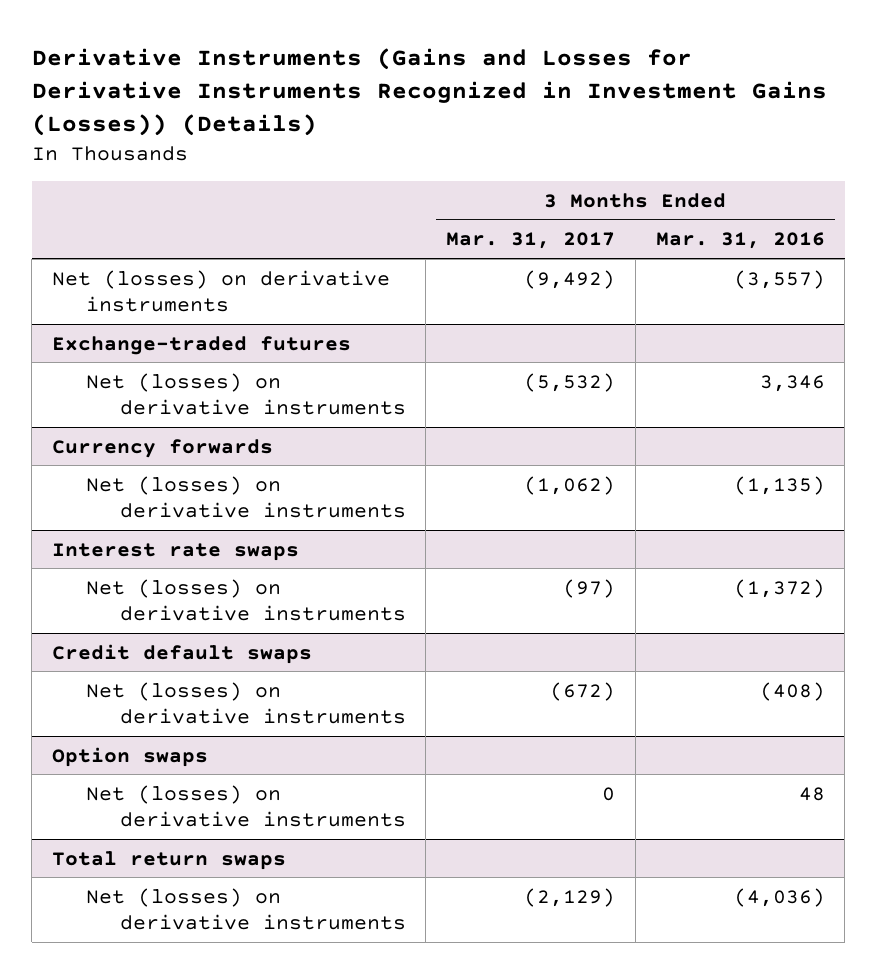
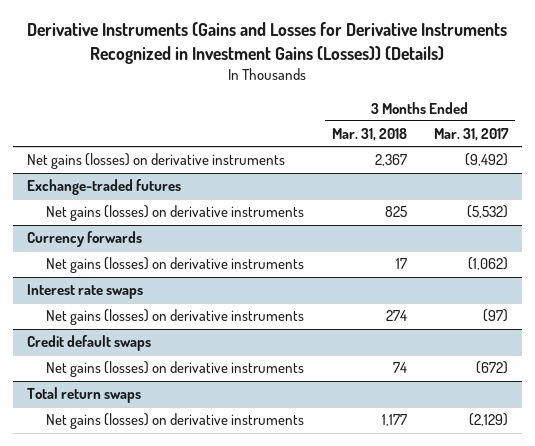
[655,232,825,250] Mar. 31, 2016 -> none
none -> [331,128,407,142] Mar. 31, 2018
[51,269,390,313] Net (losses) on derivative instruments -> [26,153,285,170] Net gains (losses) on derivative instruments
[85,372,406,416] Net (losses) on derivative instruments -> [45,205,304,222] Net gains (losses) on derivative instruments
[85,475,406,519] Net (losses) on derivative instruments -> [45,257,304,274] Net gains (losses) on derivative instruments
[85,578,406,622] Net (losses) on derivative instruments -> [45,309,304,326] Net gains (losses) on derivative instruments
[51,746,208,767] Option swaps -> none
[85,784,406,828] Net (losses) on derivative instruments -> none
[85,681,406,725] Net (losses) on derivative instruments -> [45,361,304,378] Net gains (losses) on derivative instruments
[85,887,406,931] Net (losses) on derivative instruments -> [45,413,304,430] Net gains (losses) on derivative instruments

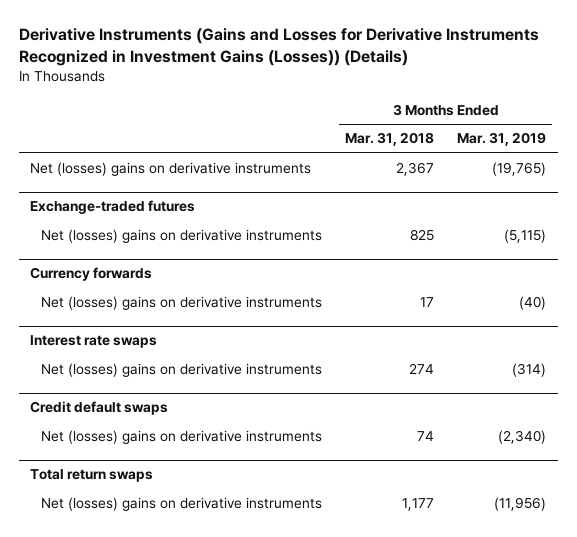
[434,128,510,142] Mar. 31, 2017 -> none
none -> [457,132,547,147] Mar. 31, 2019
[26,153,285,170] Net gains (losses) on derivative instruments -> [30,162,312,177] Net (losses) gains on derivative instruments
[45,205,304,222] Net gains (losses) on derivative instruments -> [40,229,322,244] Net (losses) gains on derivative instruments
[45,257,304,274] Net gains (losses) on derivative instruments -> [40,296,322,311] Net (losses) gains on derivative instruments
[45,309,304,326] Net gains (losses) on derivative instruments -> [40,363,322,378] Net (losses) gains on derivative instruments
[45,361,304,378] Net gains (losses) on derivative instruments -> [40,430,322,445] Net (losses) gains on derivative instruments
[45,413,304,430] Net gains (losses) on derivative instruments -> [40,497,322,512] Net (losses) gains on derivative instruments

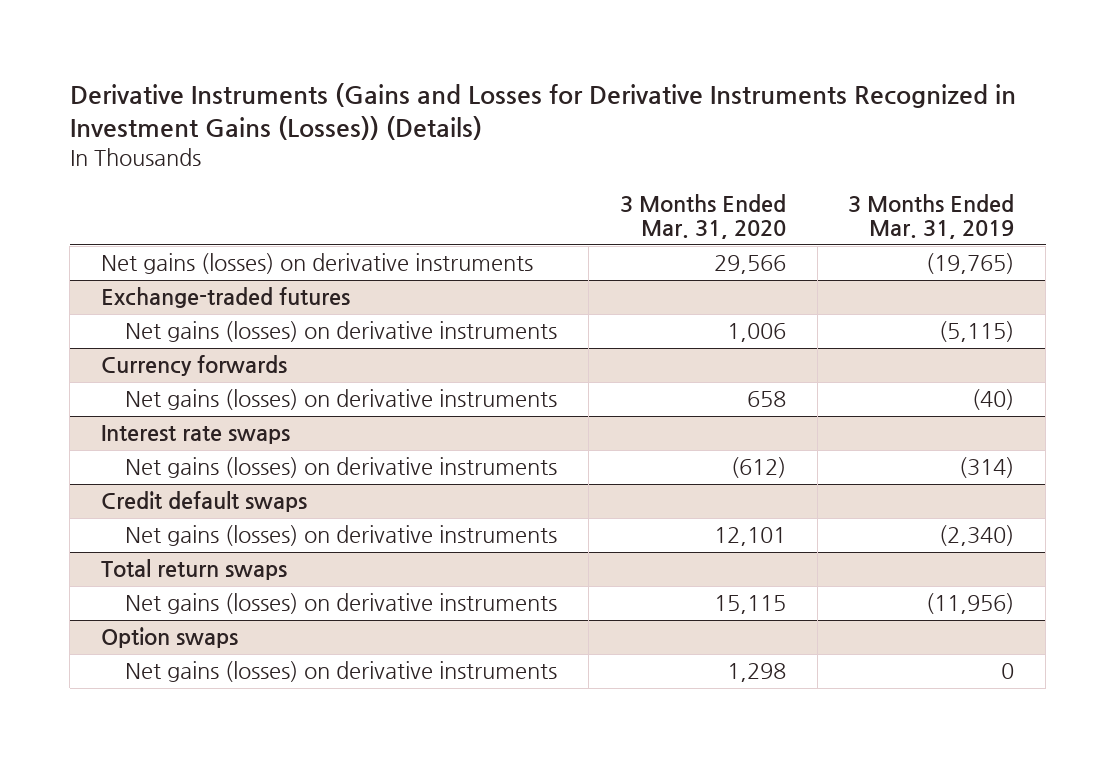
[345,132,435,147] Mar. 31, 2018 -> none
none -> [619,193,786,240] 3 Months Ended Mar. 31, 2020
[30,162,312,177] Net (losses) gains on derivative instruments -> [100,253,533,275] Net gains (losses) on derivative instruments
[40,229,322,244] Net (losses) gains on derivative instruments -> [125,321,558,343] Net gains (losses) on derivative instruments
[40,296,322,311] Net (losses) gains on derivative instruments -> [125,389,558,411] Net gains (losses) on derivative instruments
[40,363,322,378] Net (losses) gains on derivative instruments -> [125,457,558,479] Net gains (losses) on derivative instruments
[40,430,322,445] Net (losses) gains on derivative instruments -> [125,525,558,547] Net gains (losses) on derivative instruments
[40,497,322,512] Net (losses) gains on derivative instruments -> [125,593,558,615] Net gains (losses) on derivative instruments
none -> [100,627,238,649] Option swaps
none -> [125,661,558,683] Net gains (losses) on derivative instruments

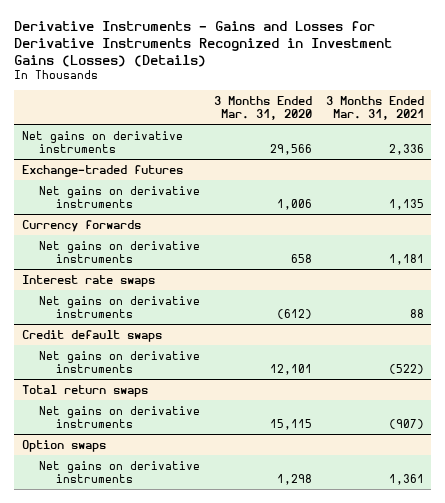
[69,82,1016,140] Derivative Instruments (Gains and Losses for Derivative Instruments Recognized in Investment Gains (Losses)) (Details) -> [14,21,393,67] Derivative Instruments - Gains and Losses for Derivative Instruments Recognized in Investment Gains (Losses) (Details)
[848,193,1015,240] 3 Months Ended Mar. 31, 2019 -> none
none -> [325,95,424,120] 3 Months Ended Mar. 31, 2021
[100,253,533,275] Net gains (losses) on derivative instruments -> [21,130,183,153] Net gains on derivative instruments
[125,321,558,343] Net gains (losses) on derivative instruments -> [38,185,200,208] Net gains on derivative instruments
[125,389,558,411] Net gains (losses) on derivative instruments -> [38,240,200,263] Net gains on derivative instruments
[125,457,558,479] Net gains (losses) on derivative instruments -> [38,295,200,318] Net gains on derivative instruments
[125,525,558,547] Net gains (losses) on derivative instruments -> [38,350,200,373] Net gains on derivative instruments
[125,593,558,615] Net gains (losses) on derivative instruments -> [38,405,200,428] Net gains on derivative instruments
[125,661,558,683] Net gains (losses) on derivative instruments -> [38,460,200,483] Net gains on derivative instruments

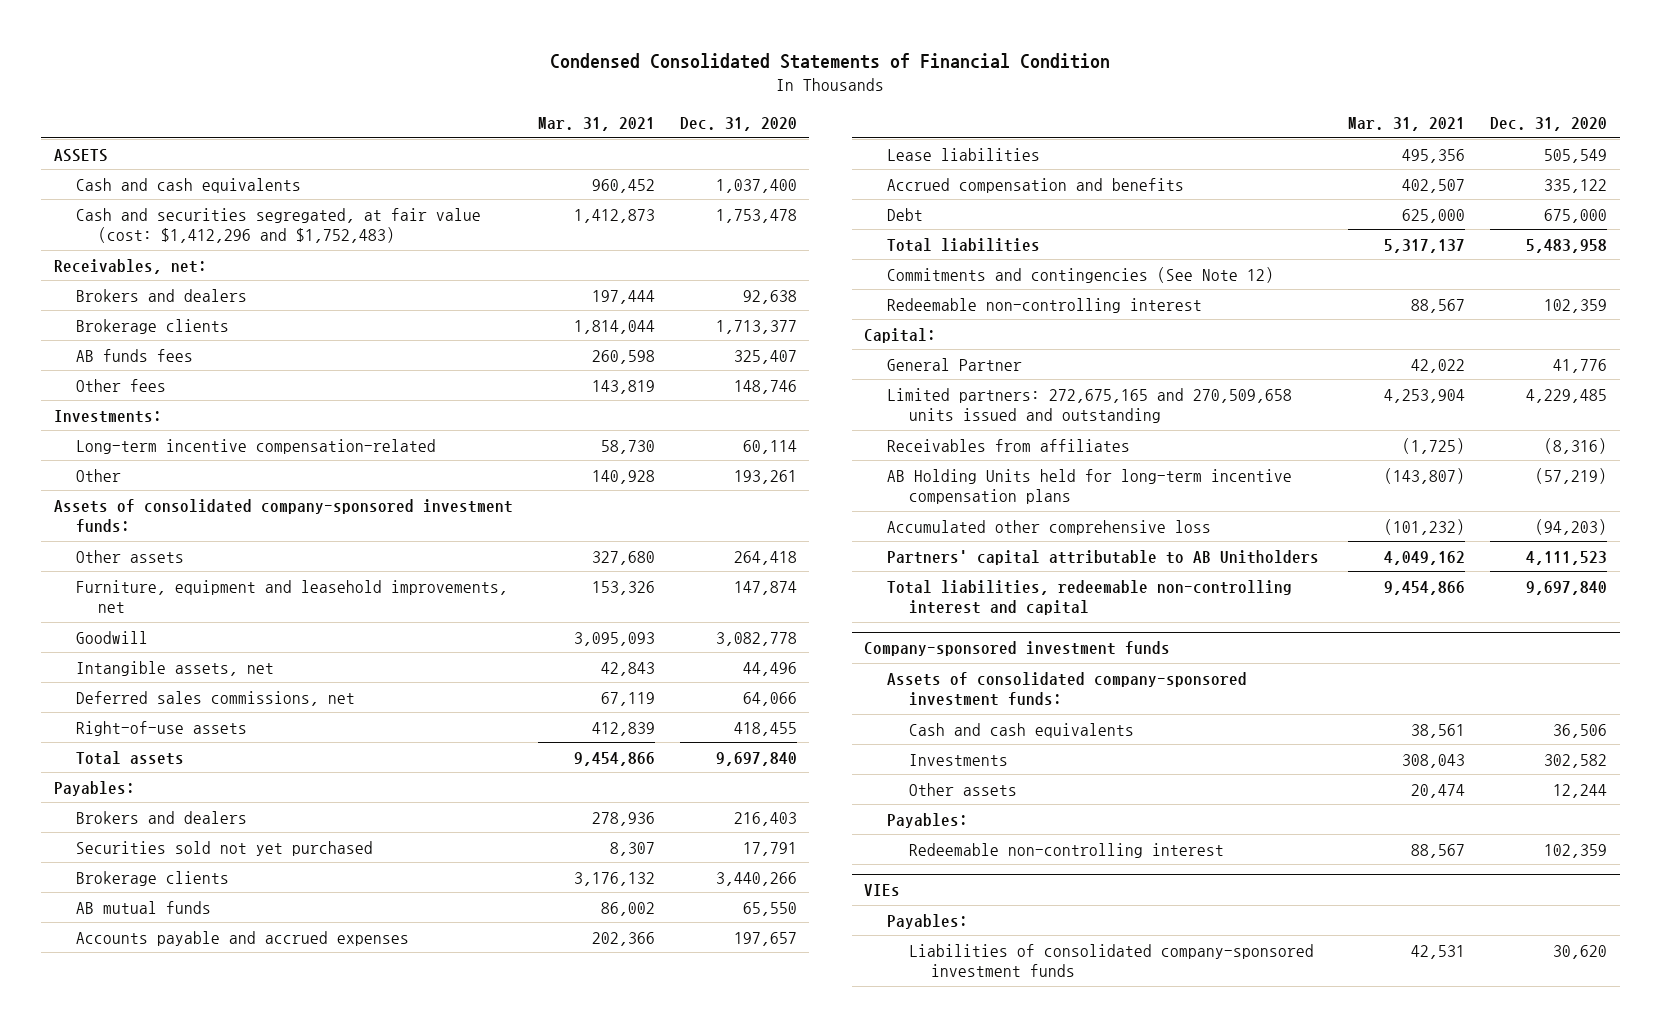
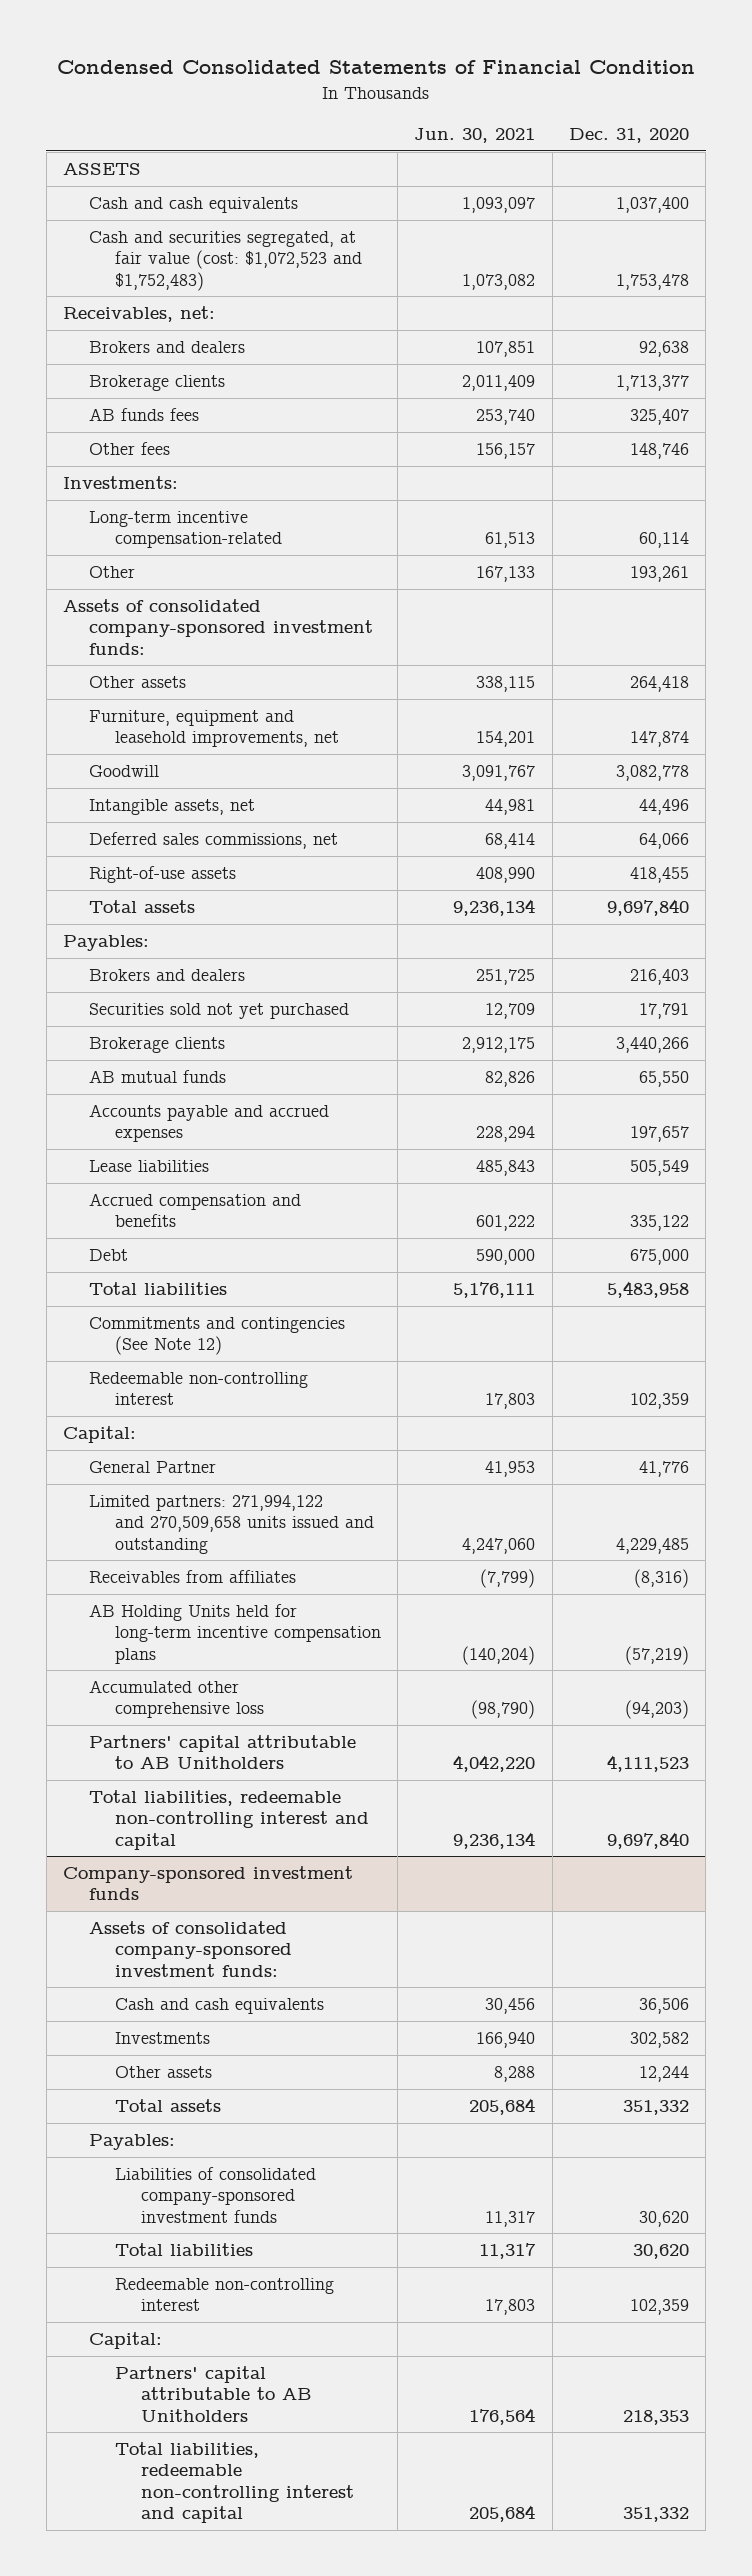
[537,116,655,131] Mar. 31, 2021 -> none
none -> [414,127,536,143] Jun. 30, 2021
[76,207,482,244] Cash and securities segregated, at fair value (cost: $1,412,296 and $1,752,483) -> [89,231,362,291] Cash and securities segregated, at fair value (cost: $1,072,523 and $1,752,483)
[886,387,1292,424] Limited partners: 272,675,165 and 270,509,658 units issued and outstanding -> [89,1495,374,1554] Limited partners: 271,994,122 and 270,509,658 units issued and outstanding
[886,812,968,828] Payables: -> none
[864,883,901,896] VIEs -> none
none -> [114,2099,221,2113] Total assets
none -> [114,2243,253,2257] Total liabilities
[908,842,1224,858] Redeemable non-controlling interest -> [114,2278,334,2312] Redeemable non-controlling interest
none -> [89,2332,163,2350] Capital:
none -> [114,2366,312,2422] Partners' capital attributable to AB Unitholders
none -> [114,2442,354,2523] Total liabilities, redeemable non-controlling interest and capital

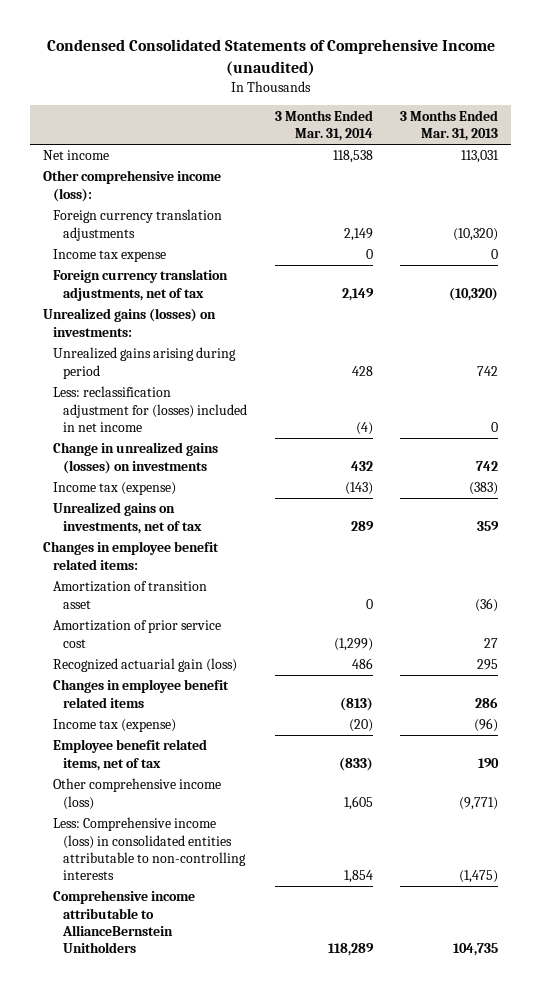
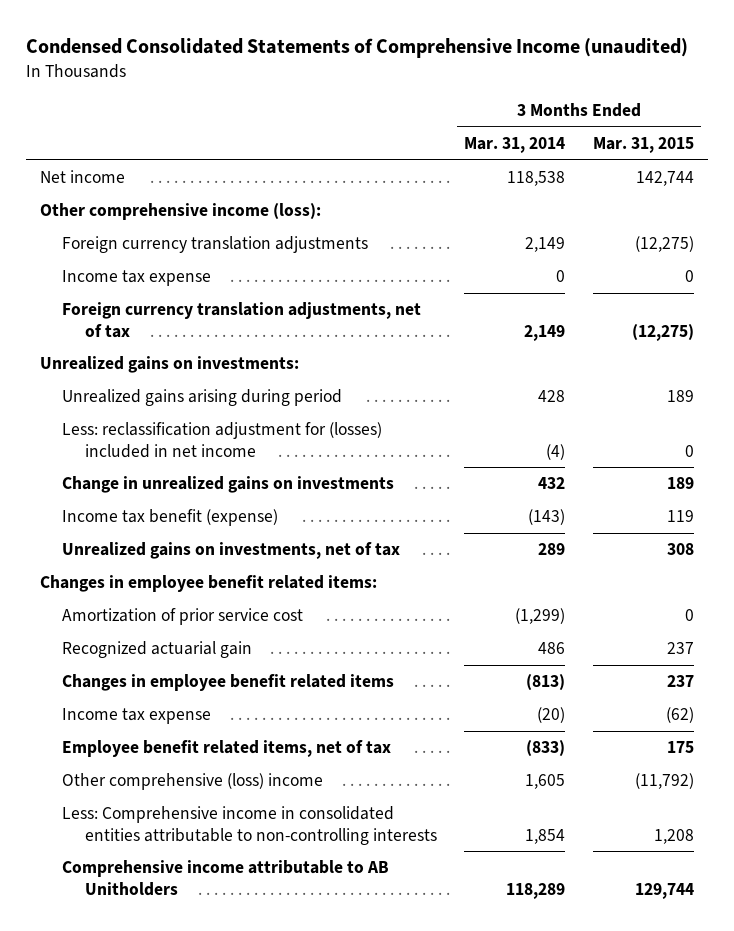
[399,109,498,142] 3 Months Ended Mar. 31, 2013 -> none
none -> [593,136,695,153] Mar. 31, 2015
[43,308,217,337] Unrealized gains (losses) on investments: -> [40,356,300,374] Unrealized gains on investments:
[53,442,219,474] Change in unrealized gains (losses) on investments -> [62,476,395,494] Change in unrealized gains on investments
[53,482,177,496] Income tax (expense) -> [62,509,279,527] Income tax benefit (expense)
[53,581,208,609] Amortization of transition asset -> none
[53,658,238,673] Recognized actuarial gain (loss) -> [62,641,253,659] Recognized actuarial gain
[53,719,177,733] Income tax (expense) -> [62,708,212,725] Income tax expense
[53,778,222,810] Other comprehensive income (loss) -> [62,773,324,791] Other comprehensive (loss) income
[53,817,247,881] Less: Comprehensive income (loss) in consolidated entities attributable to non-controlling interests -> [62,806,437,845] Less: Comprehensive income in consolidated entities attributable to non-controlling interests
[53,890,196,954] Comprehensive income attributable to AllianceBernstein Unitholders -> [62,860,390,896] Comprehensive income attributable to AB Unitholders

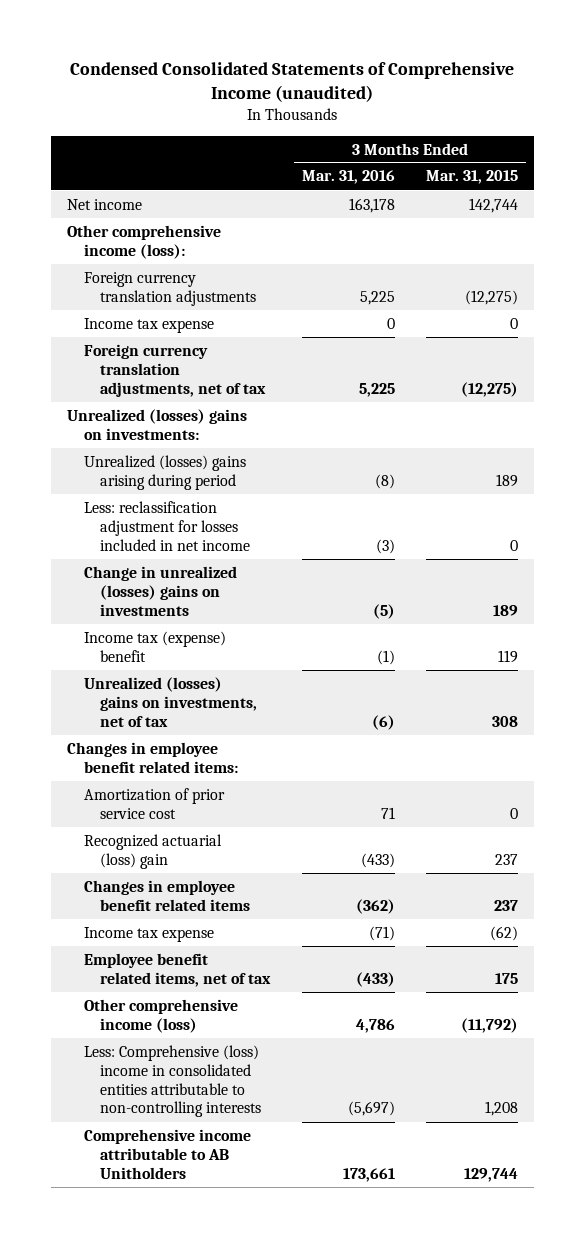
[464,136,566,153] Mar. 31, 2014 -> none
none -> [301,170,395,185] Mar. 31, 2016
[40,356,300,374] Unrealized gains on investments: -> [66,408,247,440] Unrealized (losses) gains on investments:
[62,389,343,407] Unrealized gains arising during period -> [83,454,246,490] Unrealized (losses) gains arising during period
[62,422,383,458] Less: reclassification adjustment for (losses) included in net income -> [83,500,251,551] Less: reclassification adjustment for losses included in net income
[62,476,395,494] Change in unrealized gains on investments -> [83,565,237,616] Change in unrealized (losses) gains on investments
[62,509,279,527] Income tax benefit (expense) -> [83,630,226,662] Income tax (expense) benefit
[62,542,401,560] Unrealized gains on investments, net of tax -> [83,676,258,727] Unrealized (losses) gains on investments, net of tax
[62,641,253,659] Recognized actuarial gain -> [83,833,222,869] Recognized actuarial (loss) gain
[62,773,324,791] Other comprehensive (loss) income -> [83,998,238,1033] Other comprehensive income (loss)
[62,806,437,845] Less: Comprehensive income in consolidated entities attributable to non-controlling interests -> [83,1044,262,1118] Less: Comprehensive (loss) income in consolidated entities attributable to non-controlling interests

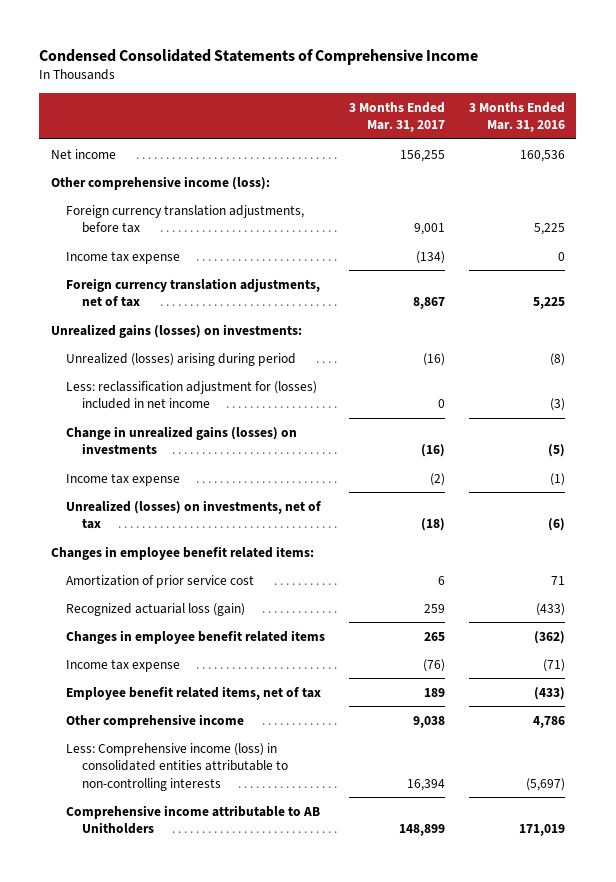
[70,62,515,103] Condensed Consolidated Statements of Comprehensive Income (unaudited) -> [39,48,479,65] Condensed Consolidated Statements of Comprehensive Income
[426,170,519,185] Mar. 31, 2015 -> none
none -> [348,101,445,132] 3 Months Ended Mar. 31, 2017
[348,197,395,213] 163,178 -> [519,149,565,162] 160,536
[83,271,257,306] Foreign currency translation adjustments -> [66,204,305,234] Foreign currency translation adjustments, before tax
[66,408,247,440] Unrealized (losses) gains on investments: -> [51,323,303,338] Unrealized gains (losses) on investments:
[83,454,246,490] Unrealized (losses) gains arising during period -> [66,352,297,366] Unrealized (losses) arising during period
[83,500,251,551] Less: reclassification adjustment for losses included in net income -> [66,380,318,410] Less: reclassification adjustment for (losses) included in net income
[83,565,237,616] Change in unrealized (losses) gains on investments -> [66,425,298,455] Change in unrealized gains (losses) on investments
[83,630,226,662] Income tax (expense) benefit -> [66,472,181,486] Income tax expense
[83,676,258,727] Unrealized (losses) gains on investments, net of tax -> [66,499,323,530] Unrealized (losses) on investments, net of tax
[83,833,222,869] Recognized actuarial (loss) gain -> [66,602,246,616] Recognized actuarial loss (gain)
[83,998,238,1033] Other comprehensive income (loss) -> [66,713,245,728] Other comprehensive income
[83,1044,262,1118] Less: Comprehensive (loss) income in consolidated entities attributable to non-controlling interests -> [66,742,288,791] Less: Comprehensive income (loss) in consolidated entities attributable to non-controlling interests
[342,1167,395,1182] 173,661 -> [518,824,565,837] 171,019

